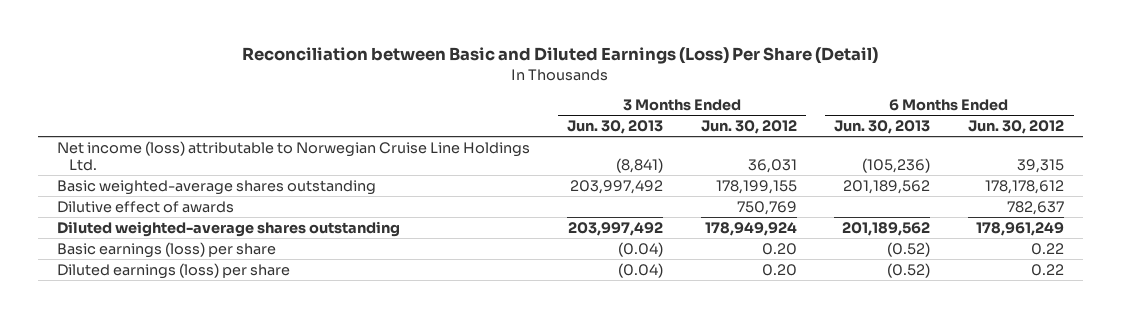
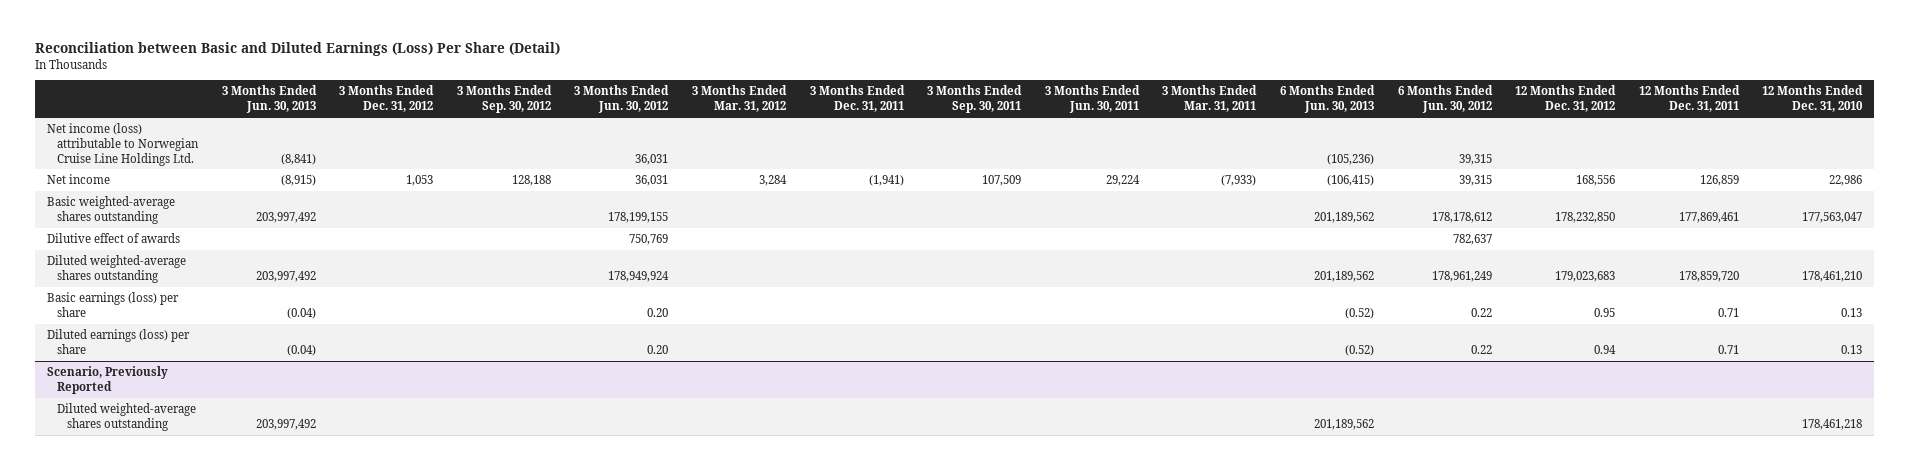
none -> [339,85,435,113] 3 Months Ended Dec. 31, 2012
none -> [456,85,552,114] 3 Months Ended Sep. 30, 2012
none -> [692,85,788,113] 3 Months Ended Mar. 31, 2012
none -> [809,85,905,113] 3 Months Ended Dec. 31, 2011
none -> [927,85,1023,114] 3 Months Ended Sep. 30, 2011
none -> [1044,85,1140,114] 3 Months Ended Jun. 30, 2011
none -> [1162,85,1258,113] 3 Months Ended Mar. 31, 2011
none -> [1515,85,1617,113] 12 Months Ended Dec. 31, 2012
none -> [1638,85,1740,113] 12 Months Ended Dec. 31, 2011
none -> [1762,85,1864,113] 12 Months Ended Dec. 31, 2010
none -> [46,174,110,185] Net income
none -> [46,366,168,394] Scenario, Previously Reported
none -> [57,403,197,431] Diluted weighted-average shares outstanding

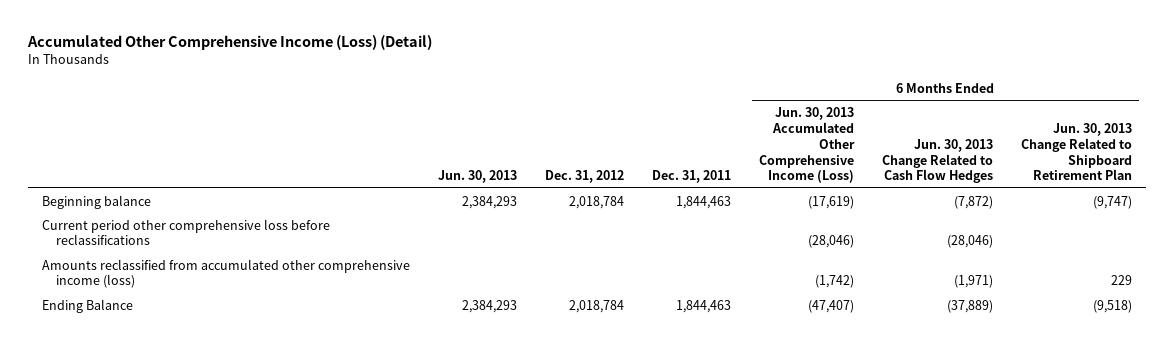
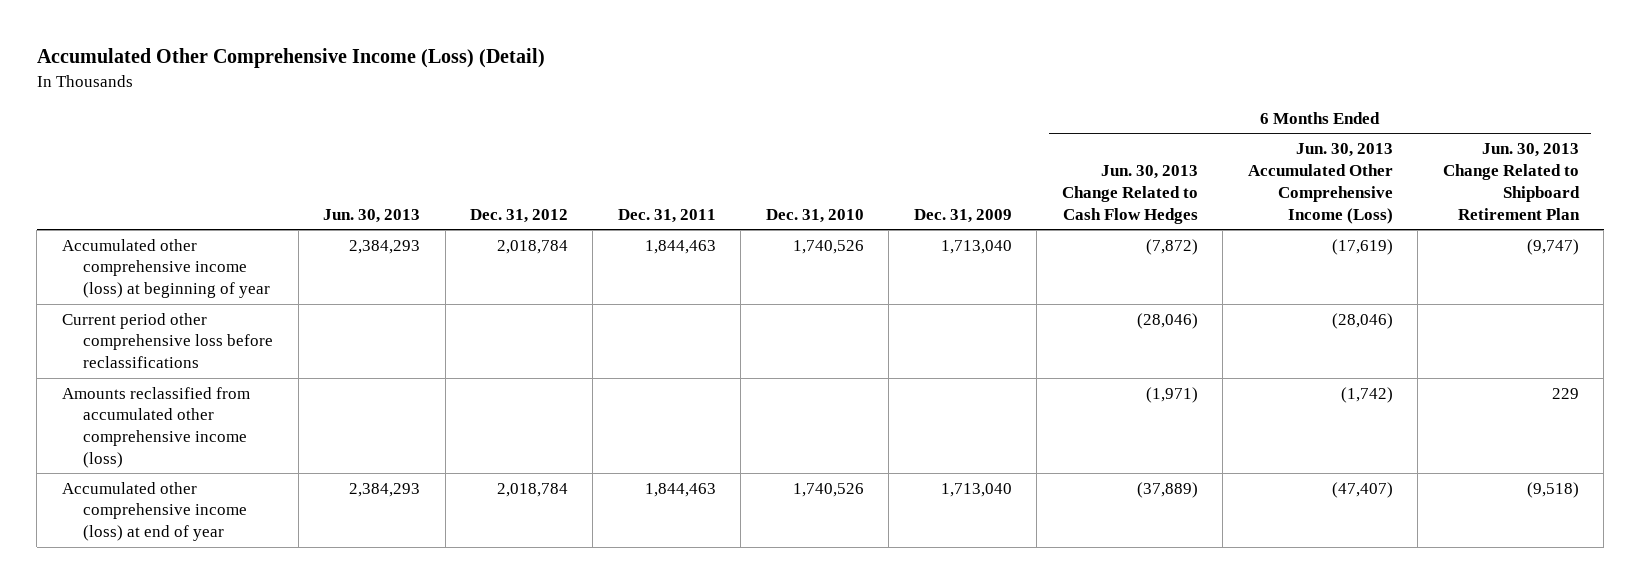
none -> [765,208,864,223] Dec. 31, 2010
none -> [913,208,1012,223] Dec. 31, 2009
[41,194,151,209] Beginning balance -> [61,238,271,299] Accumulated other comprehensive income (loss) at beginning of year
[41,298,133,313] Ending Balance -> [61,481,248,542] Accumulated other comprehensive income (loss) at end of year

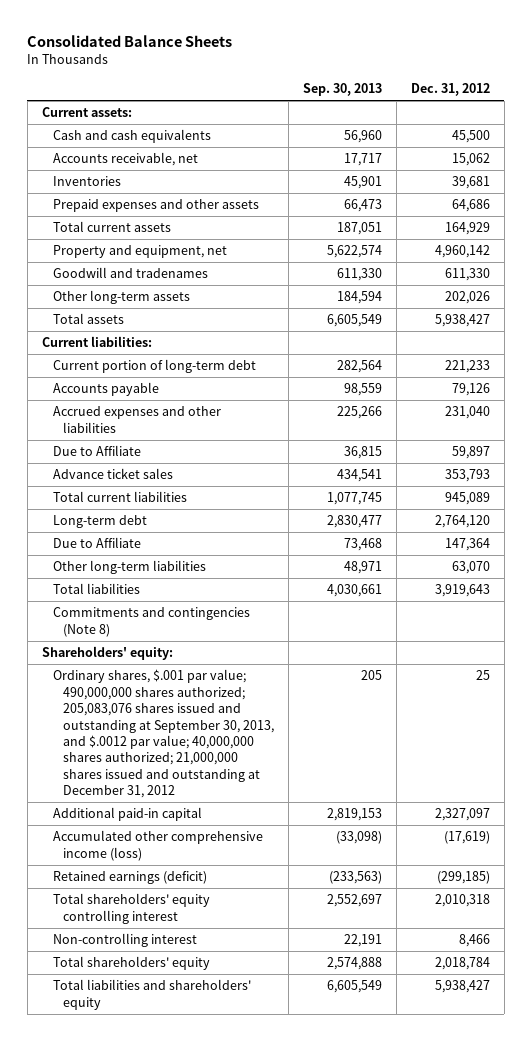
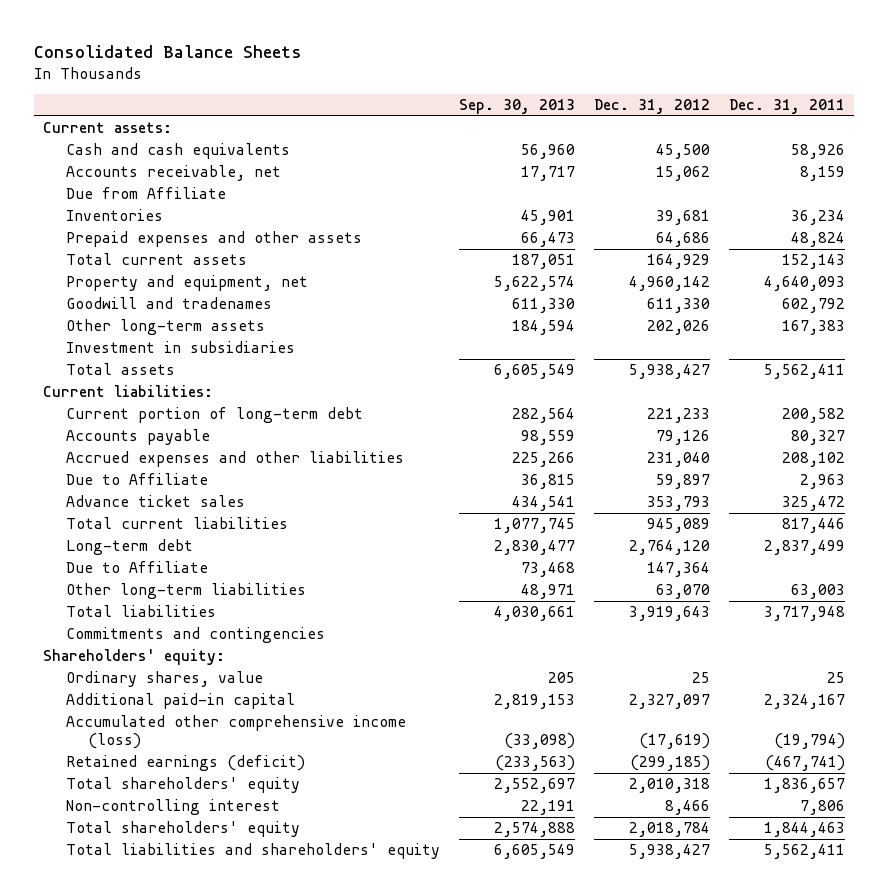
none -> [728,99,845,115] Dec. 31, 2011
none -> [65,187,226,200] Due from Affiliate
none -> [65,341,295,354] Investment in subsidiaries
[52,607,250,637] Commitments and contingencies (Note 8) -> [65,627,325,644] Commitments and contingencies
[52,669,275,799] Ordinary shares, $.001 par value; 490,000,000 shares authorized; 205,083,076 shares issued and outstanding at September 30, 2013, and $.0012 par value; 40,000,000 shares authorized; 21,000,000 shares issued and outstanding at December 31, 2012 -> [65,671,263,688] Ordinary shares, value
[52,893,210,924] Total shareholders' equity controlling interest -> [65,777,300,794] Total shareholders' equity

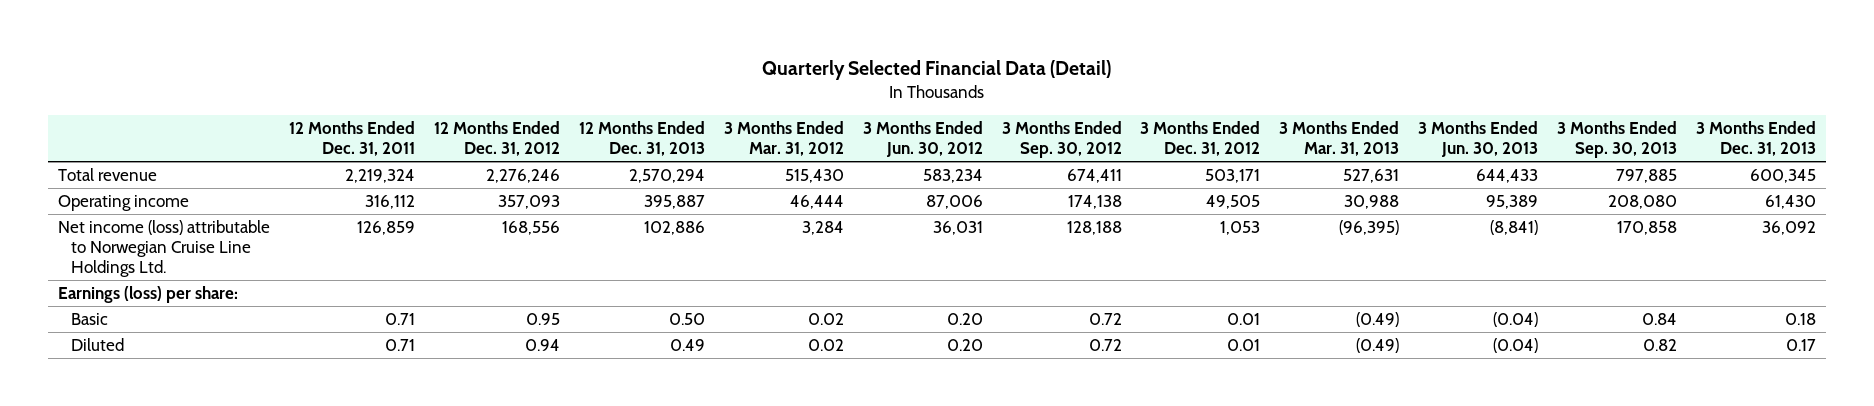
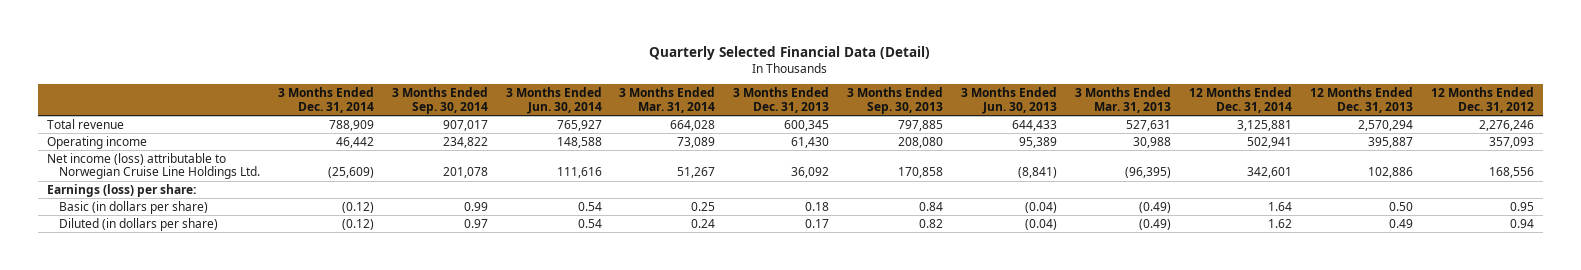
[288,121,415,157] 12 Months Ended Dec. 31, 2011 -> none
[723,121,844,157] 3 Months Ended Mar. 31, 2012 -> none
[862,121,983,158] 3 Months Ended Jun. 30, 2012 -> none
[1001,121,1122,159] 3 Months Ended Sep. 30, 2012 -> none
[1140,121,1261,157] 3 Months Ended Dec. 31, 2012 -> none
none -> [277,87,374,113] 3 Months Ended Dec. 31, 2014
none -> [391,87,488,114] 3 Months Ended Sep. 30, 2014
none -> [505,87,602,114] 3 Months Ended Jun. 30, 2014
none -> [619,87,716,113] 3 Months Ended Mar. 31, 2014
none -> [1188,87,1292,113] 12 Months Ended Dec. 31, 2014
[71,313,109,326] Basic -> [58,200,208,214] Basic (in dollars per share)
[71,338,125,352] Diluted -> [58,217,218,231] Diluted (in dollars per share)

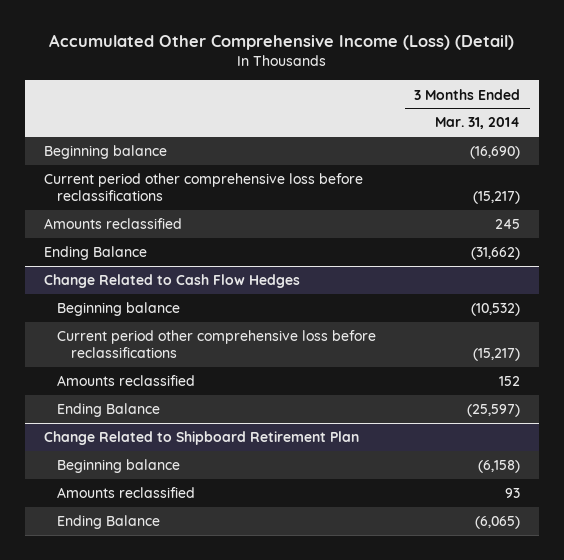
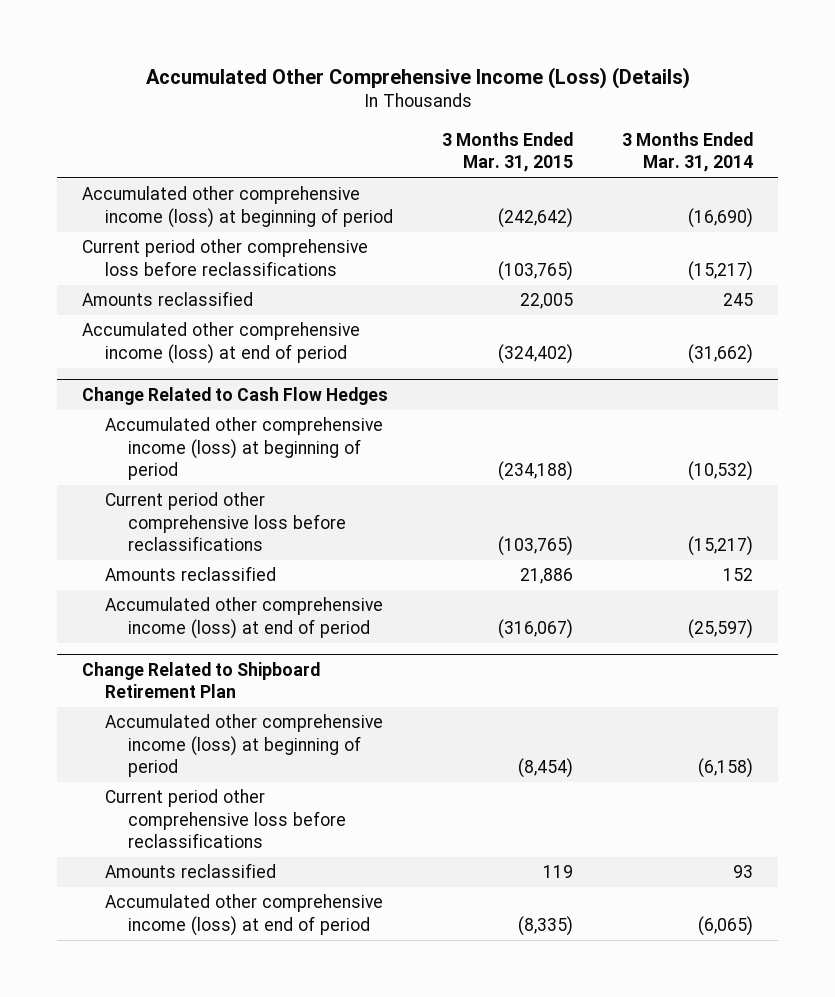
[49,34,515,51] Accumulated Other Comprehensive Income (Loss) (Detail) -> [145,67,690,90] Accumulated Other Comprehensive Income (Loss) (Details)
none -> [441,132,573,173] 3 Months Ended Mar. 31, 2015
[43,145,167,160] Beginning balance -> [81,186,393,228] Accumulated other comprehensive income (loss) at beginning of period
[43,246,147,261] Ending Balance -> [81,322,360,364] Accumulated other comprehensive income (loss) at end of period
[57,302,181,317] Beginning balance -> [104,417,383,480] Accumulated other comprehensive income (loss) at beginning of period
[57,403,161,418] Ending Balance -> [104,597,383,639] Accumulated other comprehensive income (loss) at end of period
[57,459,181,474] Beginning balance -> [104,714,383,777] Accumulated other comprehensive income (loss) at beginning of period
none -> [104,789,346,848] Current period other comprehensive loss before reclassifications
[57,515,161,530] Ending Balance -> [104,894,383,936] Accumulated other comprehensive income (loss) at end of period

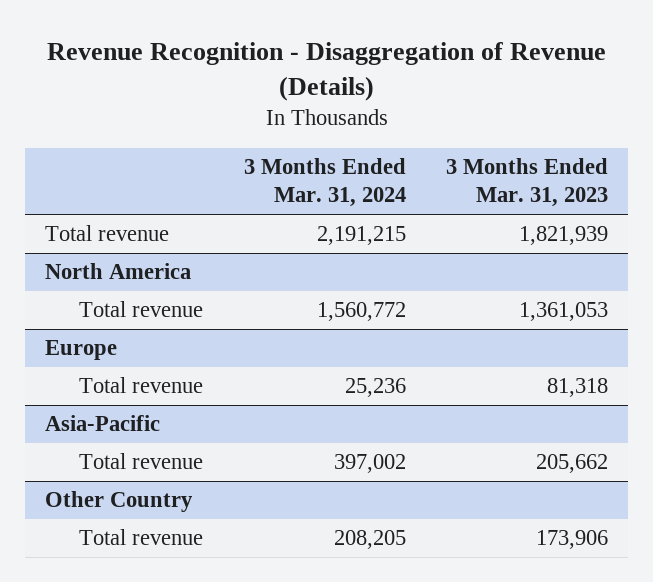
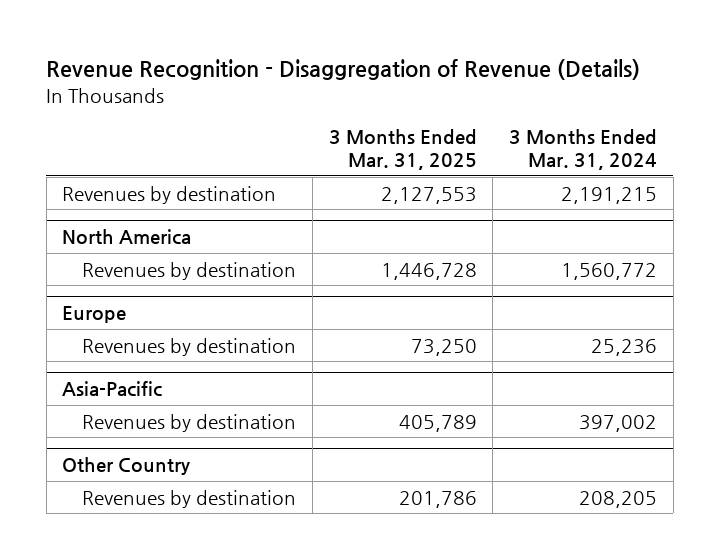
[445,157,608,208] 3 Months Ended Mar. 31, 2023 -> none
none -> [328,129,477,171] 3 Months Ended Mar. 31, 2025
[45,225,170,242] Total revenue -> [62,185,277,204] Revenues by destination
[79,301,204,318] Total revenue -> [82,261,297,280] Revenues by destination
[79,377,204,394] Total revenue -> [82,337,297,356] Revenues by destination
[79,453,204,470] Total revenue -> [82,413,297,432] Revenues by destination
[79,529,204,546] Total revenue -> [82,489,297,508] Revenues by destination

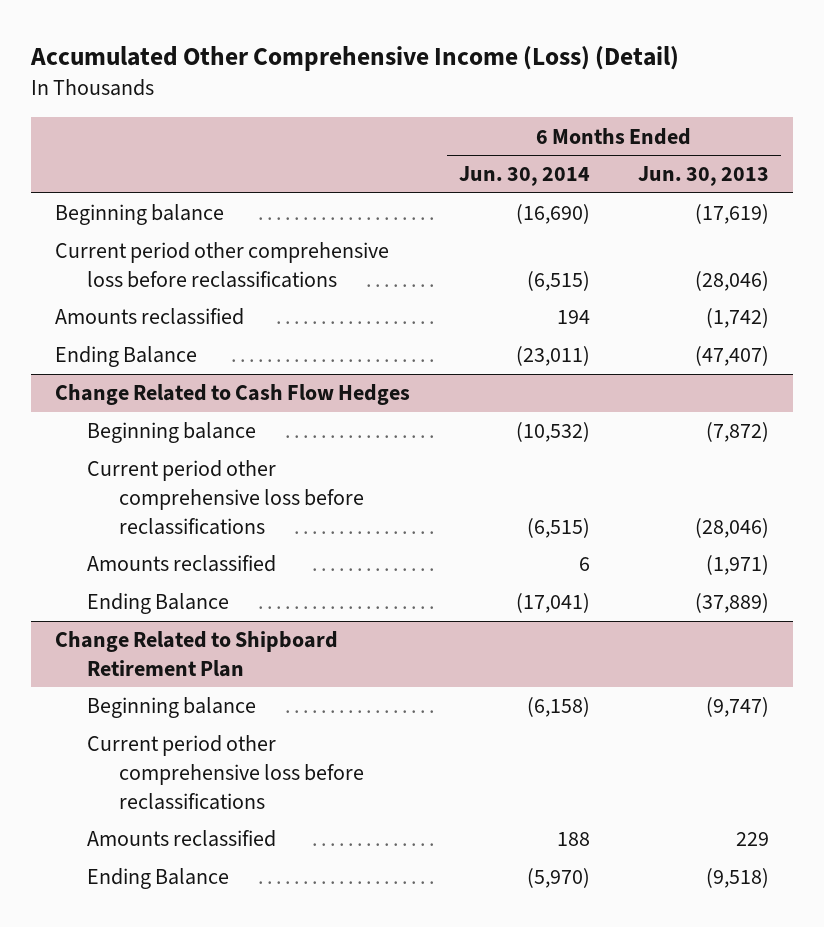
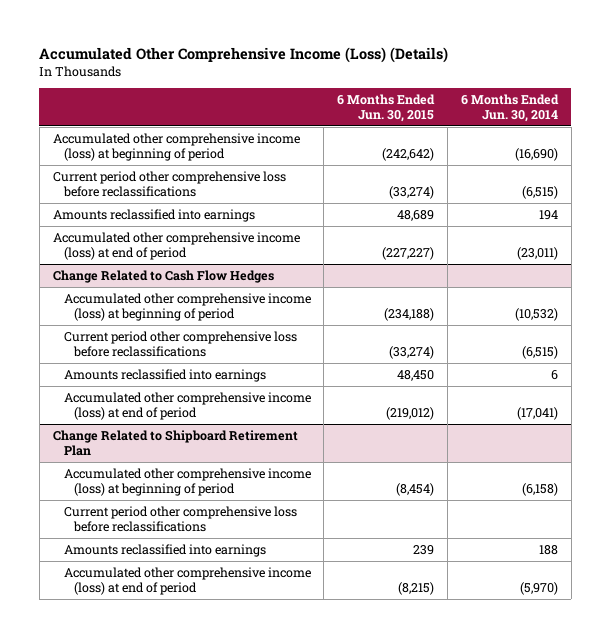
[29,46,679,72] Accumulated Other Comprehensive Income (Loss) (Detail) -> [39,46,449,63] Accumulated Other Comprehensive Income (Loss) (Details)
[638,166,770,187] Jun. 30, 2013 -> none
none -> [337,93,436,122] 6 Months Ended Jun. 30, 2015
[55,204,225,226] Beginning balance -> [52,132,300,161] Accumulated other comprehensive income (loss) at beginning of period
[55,308,245,326] Amounts reclassified -> [52,208,255,222] Amounts reclassified into earnings
[55,346,198,368] Ending Balance -> [52,231,300,260] Accumulated other comprehensive income (loss) at end of period
[87,422,257,444] Beginning balance -> [63,292,311,321] Accumulated other comprehensive income (loss) at beginning of period
[87,555,277,573] Amounts reclassified -> [63,368,266,382] Amounts reclassified into earnings
[87,593,230,615] Ending Balance -> [63,391,311,420] Accumulated other comprehensive income (loss) at end of period
[87,697,257,719] Beginning balance -> [63,467,311,496] Accumulated other comprehensive income (loss) at beginning of period
[87,830,277,848] Amounts reclassified -> [63,543,266,557] Amounts reclassified into earnings
[87,868,230,890] Ending Balance -> [63,566,311,595] Accumulated other comprehensive income (loss) at end of period

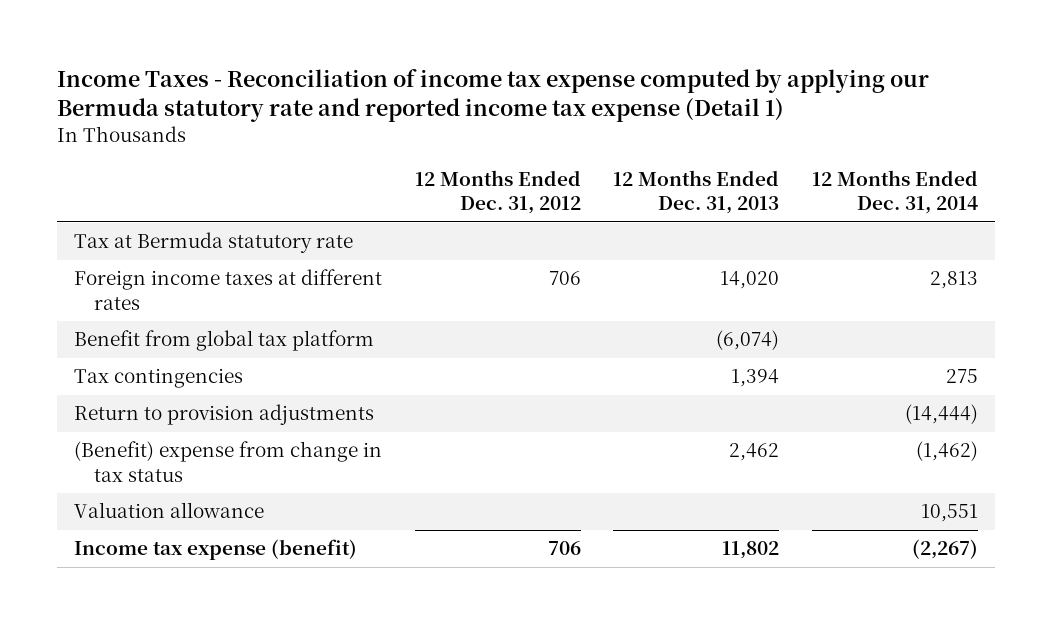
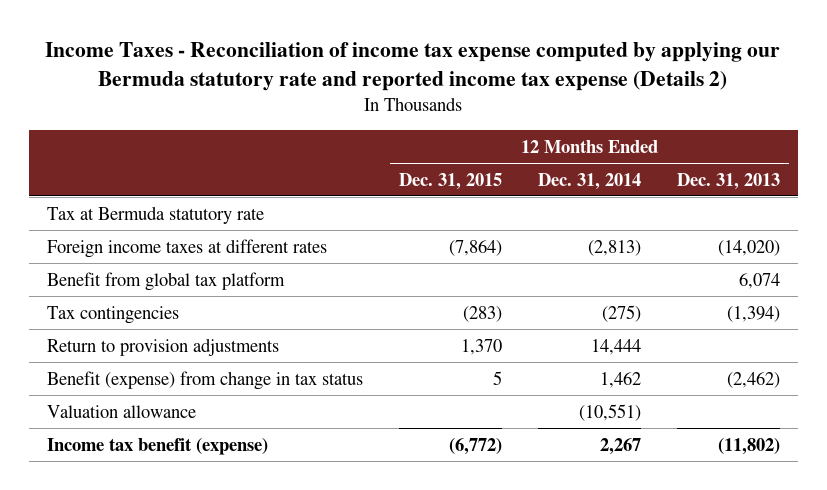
[57,68,930,123] Income Taxes - Reconciliation of income tax expense computed by applying our Bermuda statutory rate and reported income tax expense (Detail 1) -> [45,42,781,92] Income Taxes - Reconciliation of income tax expense computed by applying our Bermuda statutory rate and reported income tax expense (Details 2)
[414,169,581,215] 12 Months Ended Dec. 31, 2012 -> none
none -> [398,172,502,190] Dec. 31, 2015
[720,271,780,290] 14,020 -> [718,239,781,256] (14,020)
[930,271,979,290] 2,813 -> [588,239,642,256] (2,813)
[716,330,780,351] (6,074) -> [739,272,781,289] 6,074
[731,369,780,388] 1,394 -> [727,305,781,322] (1,394)
[946,369,979,384] 275 -> [602,304,642,322] (275)
[905,404,979,425] (14,444) -> [591,338,642,355] 14,444
[73,441,382,482] (Benefit) expense from change in tax status -> [46,370,363,390] Benefit (expense) from change in tax status
[729,443,780,462] 2,462 -> [727,371,781,388] (2,462)
[916,441,979,462] (1,462) -> [600,371,642,388] 1,462
[921,504,979,523] 10,551 -> [579,403,642,421] (10,551)
[73,539,357,561] Income tax expense (benefit) -> [46,437,268,455] Income tax benefit (expense)
[722,541,780,560] 11,802 -> [718,437,781,455] (11,802)
[912,539,979,560] (2,267) -> [600,437,642,455] 2,267

